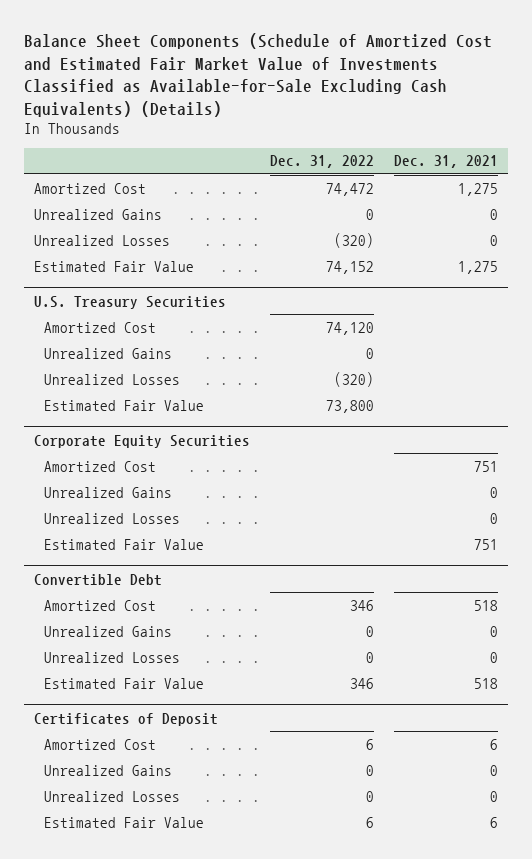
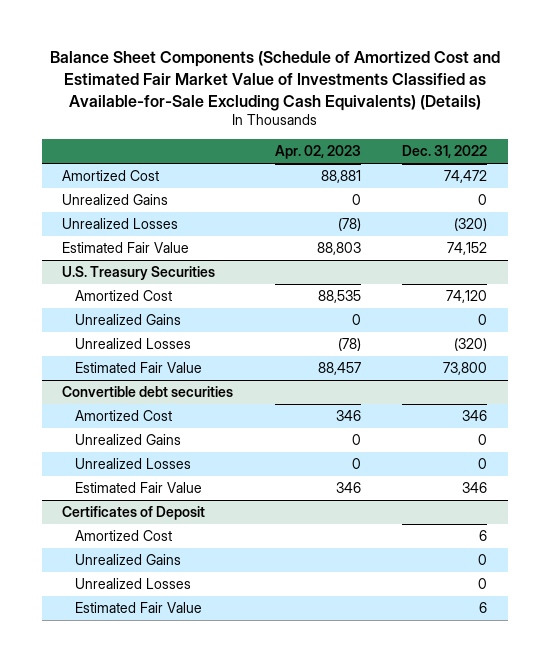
[394,155,499,169] Dec. 31, 2021 -> none
none -> [274,145,361,160] Apr. 02, 2023
[33,434,250,448] Corporate Equity Securities -> none
[44,460,157,472] Amortized Cost -> none
[44,486,173,498] Unrealized Gains -> none
[44,512,181,524] Unrealized Losses -> none
[44,538,205,550] Estimated Fair Value -> none
[33,573,162,586] Convertible Debt -> [62,386,234,398] Convertible debt securities

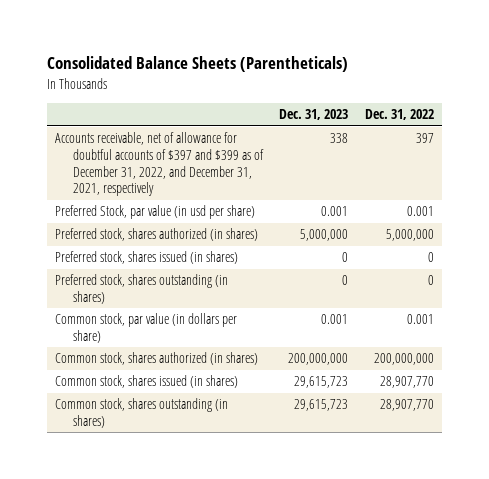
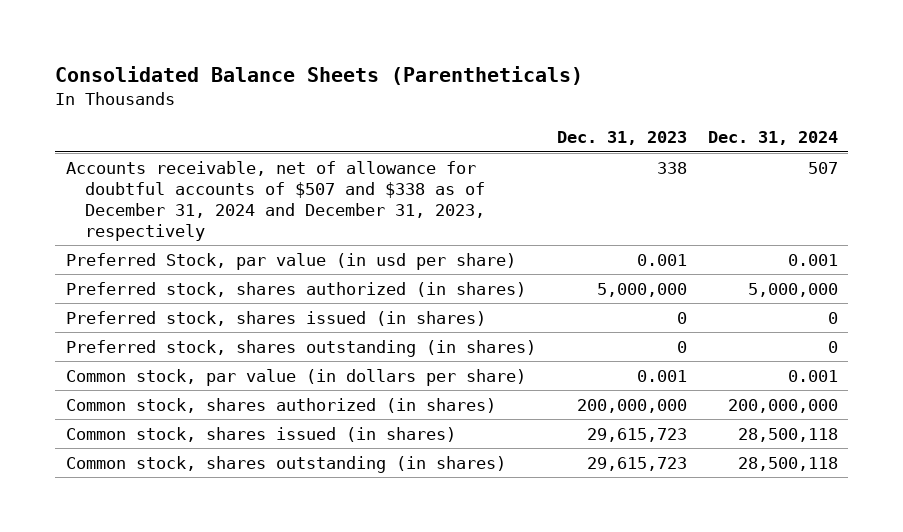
[364,109,434,121] Dec. 31, 2022 -> none
none -> [707,131,838,146] Dec. 31, 2024
[55,132,265,197] Accounts receivable, net of allowance for doubtful accounts of $397 and $399 as of December 31, 2022, and December 31, 2021, respectively -> [65,160,486,241] Accounts receivable, net of allowance for doubtful accounts of $507 and $338 as of December 31, 2024 and December 31, 2023, respectively

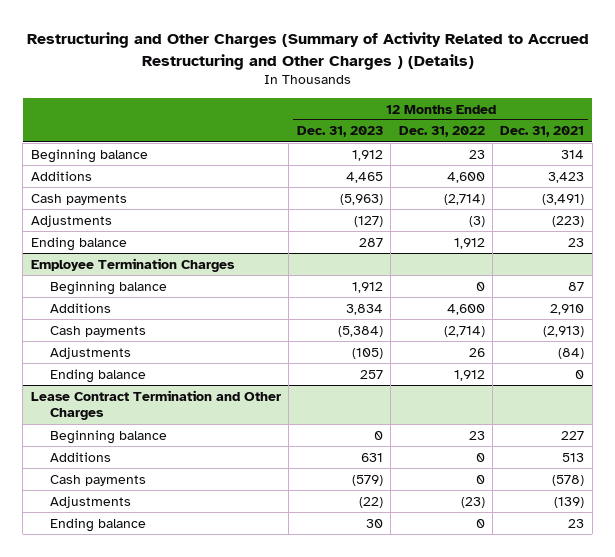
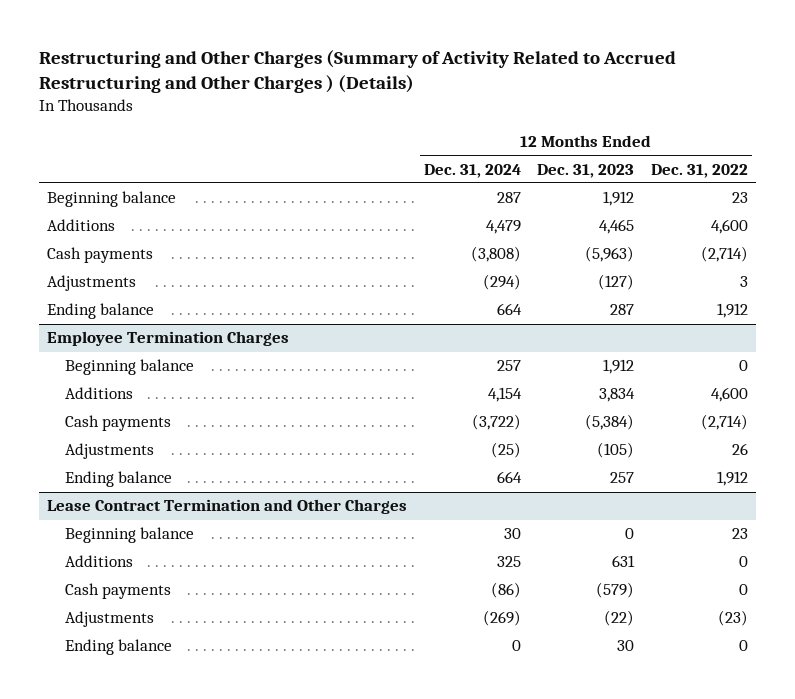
[500,126,585,138] Dec. 31, 2021 -> none
none -> [423,163,521,178] Dec. 31, 2024
[468,215,485,227] (3) -> [740,276,749,288] 3

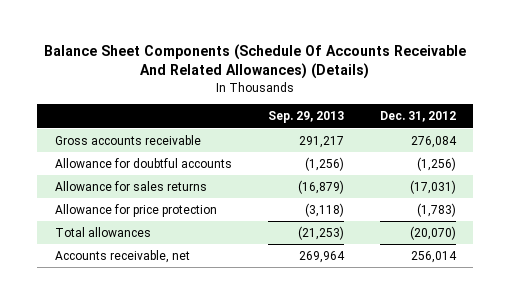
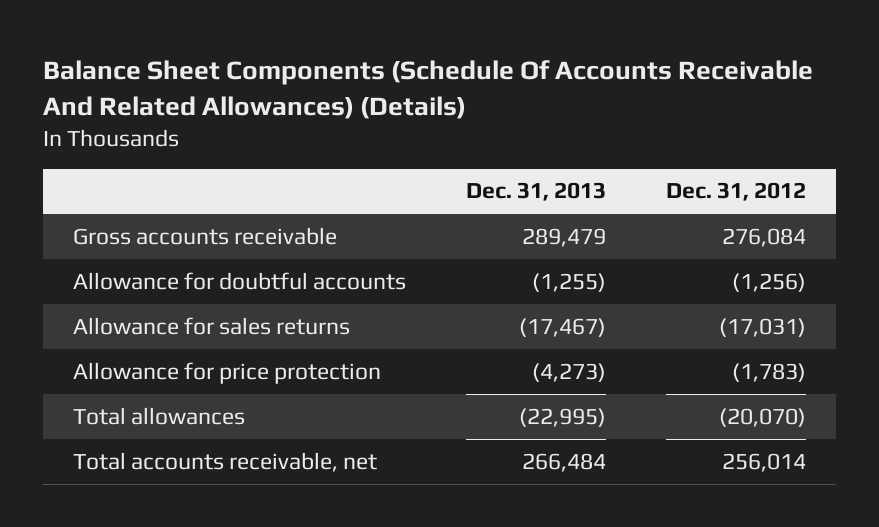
[267,111,344,124] Sep. 29, 2013 -> none
none -> [466,182,607,202] Dec. 31, 2013
[55,250,191,264] Accounts receivable, net -> [73,451,378,472] Total accounts receivable, net

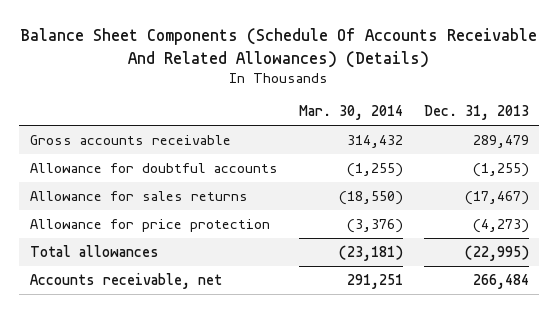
[665,182,806,202] Dec. 31, 2012 -> none
none -> [298,105,403,121] Mar. 30, 2014
[73,451,378,472] Total accounts receivable, net -> [29,272,222,289] Accounts receivable, net

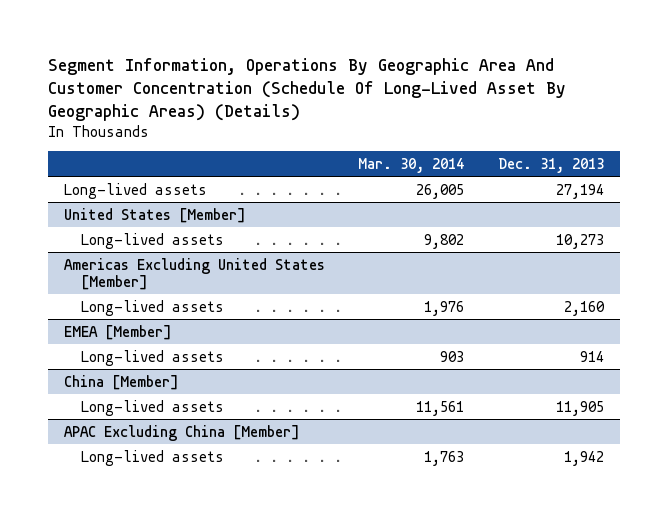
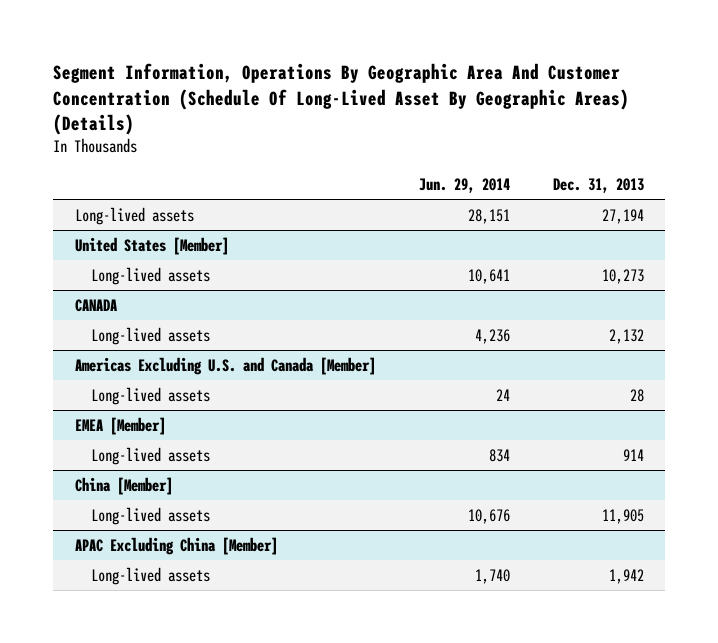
[358,158,465,174] Mar. 30, 2014 -> none
none -> [418,177,510,193] Jun. 29, 2014
[64,257,326,291] Americas Excluding United States [Member] -> none
none -> [74,298,117,312] CANADA
[563,300,605,316] 2,160 -> [608,328,644,344] 2,132
none -> [74,356,376,375] Americas Excluding U.S. and Canada [Member]
none -> [90,386,210,405] Long-lived assets

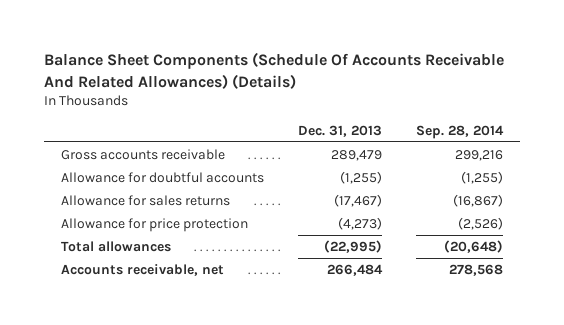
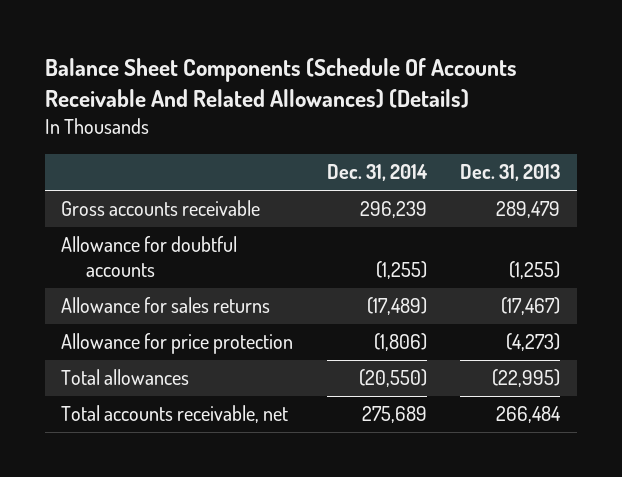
[416,124,505,139] Sep. 28, 2014 -> none
none -> [326,164,428,182] Dec. 31, 2014
[60,263,224,276] Accounts receivable, net -> [61,405,289,424] Total accounts receivable, net

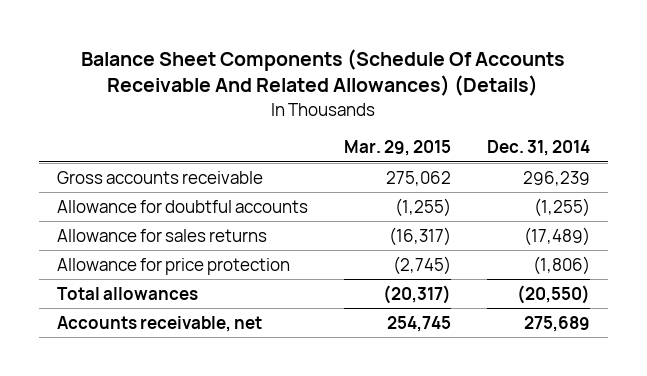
[460,164,561,182] Dec. 31, 2013 -> none
none -> [343,140,451,157] Mar. 29, 2015
[61,405,289,424] Total accounts receivable, net -> [56,315,262,332] Accounts receivable, net

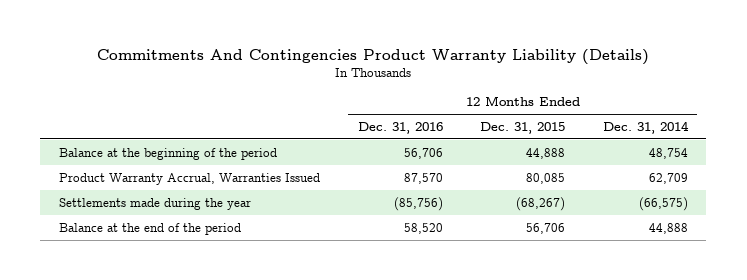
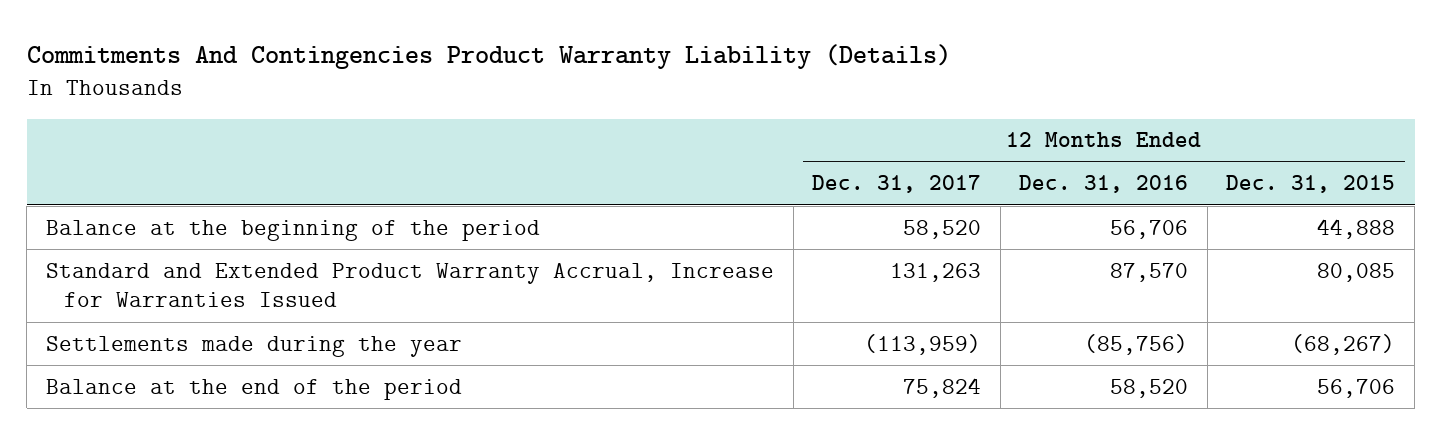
[602,120,689,134] Dec. 31, 2014 -> none
none -> [812,175,982,194] Dec. 31, 2017
[59,172,321,185] Product Warranty Accrual, Warranties Issued -> [45,262,774,308] Standard and Extended Product Warranty Accrual, Increase for Warranties Issued

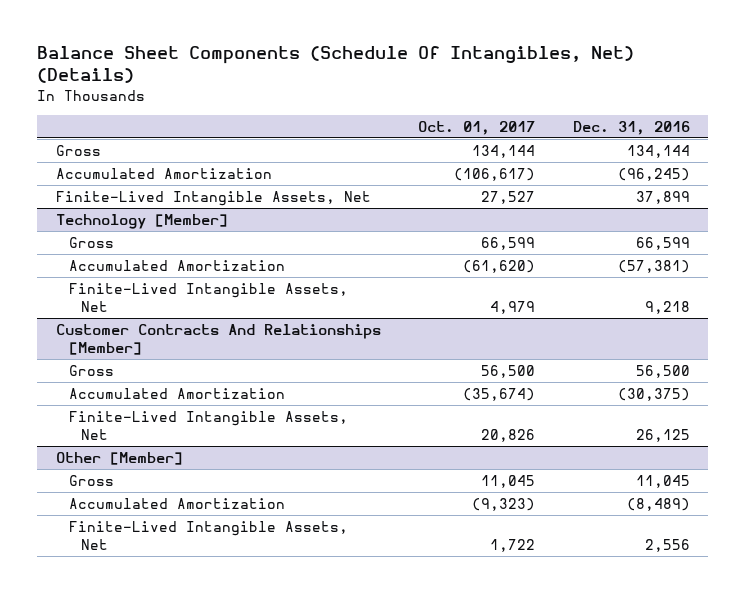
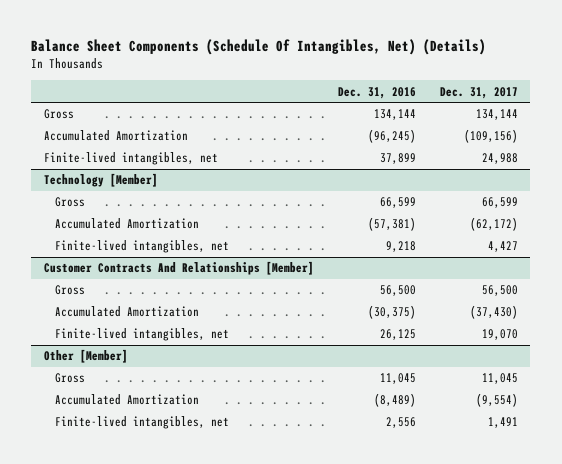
[418,120,536,135] Oct. 01, 2017 -> none
none -> [439,86,518,99] Dec. 31, 2017
[55,190,371,206] Finite-Lived Intangible Assets, Net -> [43,152,218,166] Finite-lived intangibles, net
[68,282,348,312] Finite-Lived Intangible Assets, Net -> [54,240,229,254] Finite-lived intangibles, net
[68,410,348,440] Finite-Lived Intangible Assets, Net -> [54,328,229,342] Finite-lived intangibles, net
[68,520,348,550] Finite-Lived Intangible Assets, Net -> [54,416,229,430] Finite-lived intangibles, net

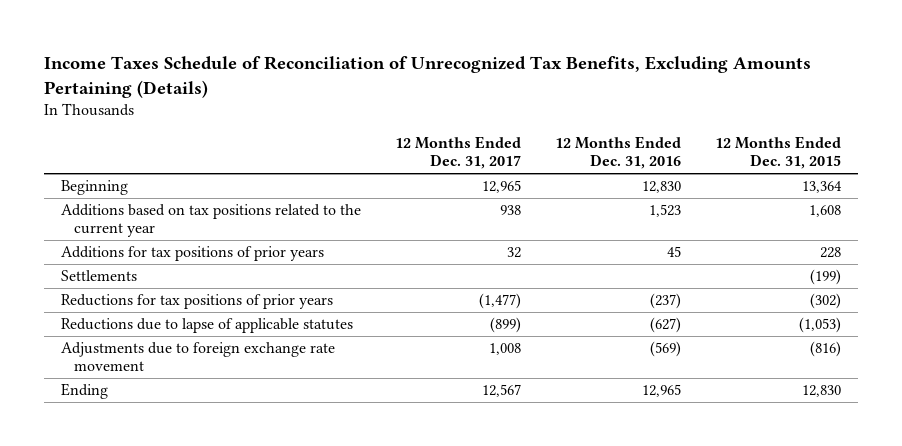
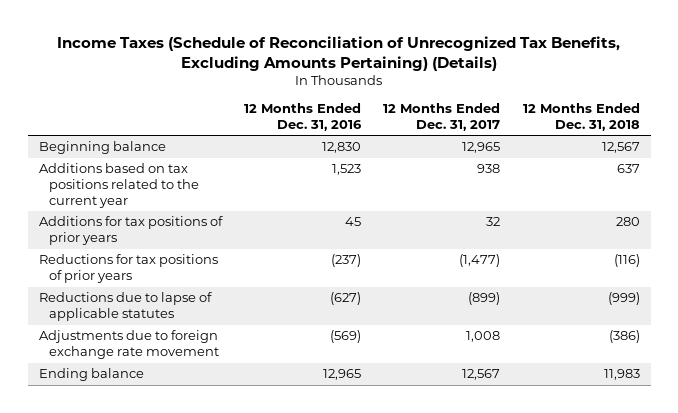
[44,55,812,98] Income Taxes Schedule of Reconciliation of Unrecognized Tax Benefits, Excluding Amounts Pertaining (Details) -> [57,35,621,71] Income Taxes (Schedule of Reconciliation of Unrecognized Tax Benefits, Excluding Amounts Pertaining) (Details)
[714,135,841,170] 12 Months Ended Dec. 31, 2015 -> none
none -> [522,103,640,131] 12 Months Ended Dec. 31, 2018
[61,179,129,195] Beginning -> [38,141,166,155] Beginning balance
[61,269,138,281] Settlements -> none
[61,382,109,399] Ending -> [38,368,144,382] Ending balance

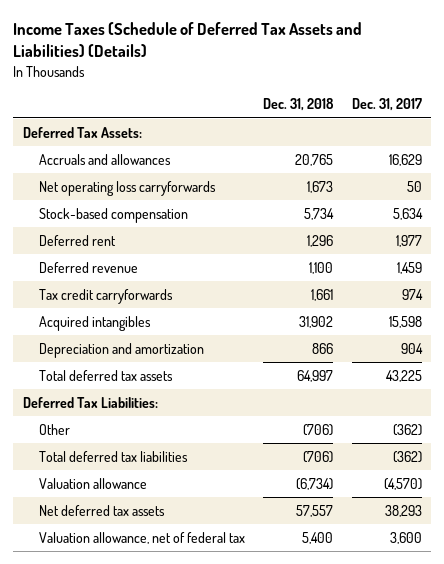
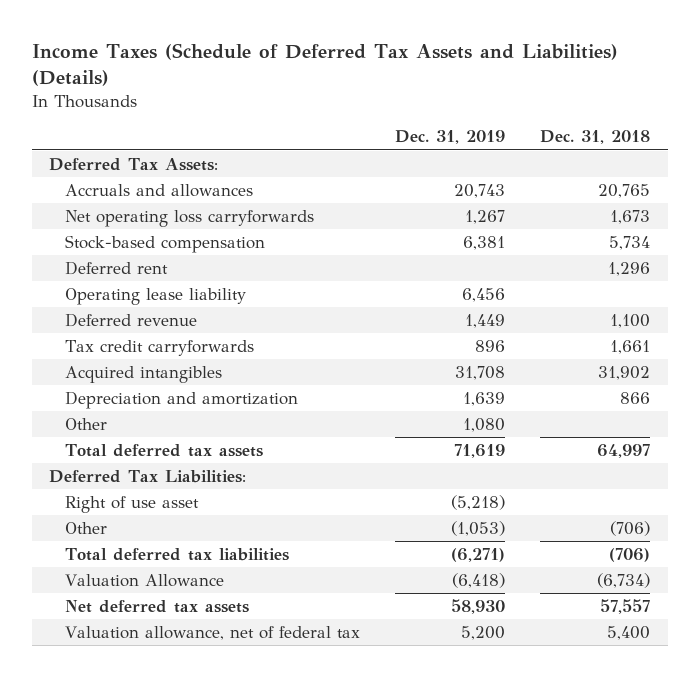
[351,98,422,112] Dec. 31, 2017 -> none
none -> [395,130,506,145] Dec. 31, 2019
none -> [64,287,246,305] Operating lease liability
none -> [64,417,107,430] Other
none -> [64,495,199,513] Right of use asset
[39,477,148,489] Valuation allowance -> [64,573,224,587] Valuation Allowance

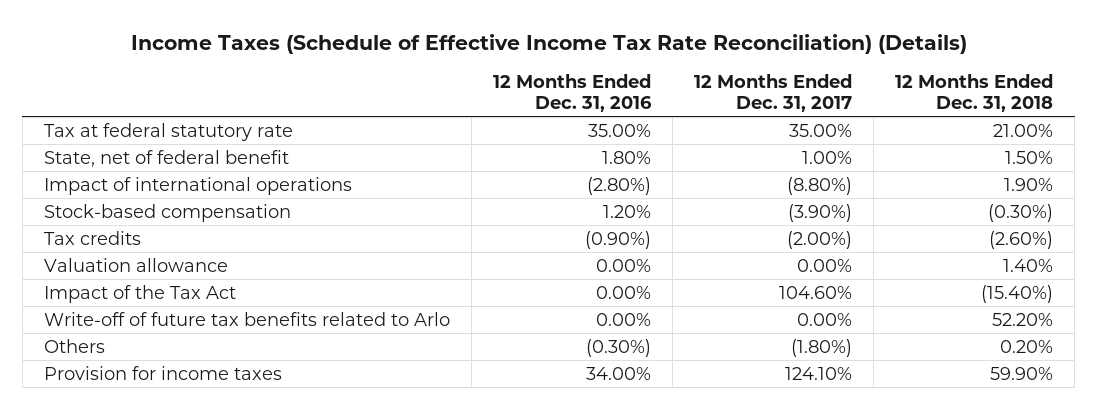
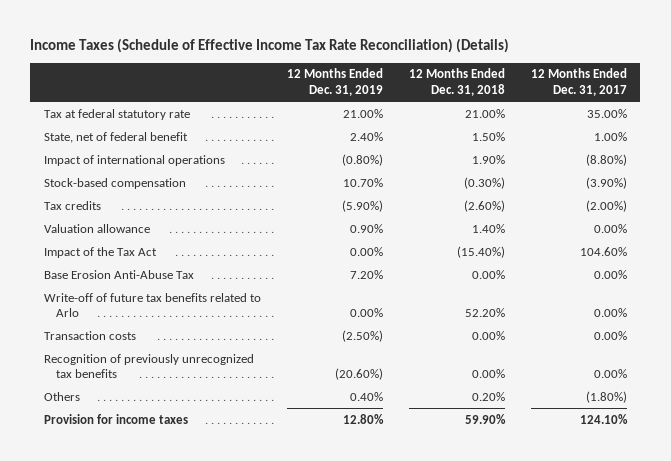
[492,73,652,113] 12 Months Ended Dec. 31, 2016 -> none
none -> [286,68,383,96] 12 Months Ended Dec. 31, 2019
none -> [43,269,194,279] Base Erosion Anti-Abuse Tax
none -> [43,330,136,340] Transaction costs
none -> [43,353,254,378] Recognition of previously unrecognized tax benefits

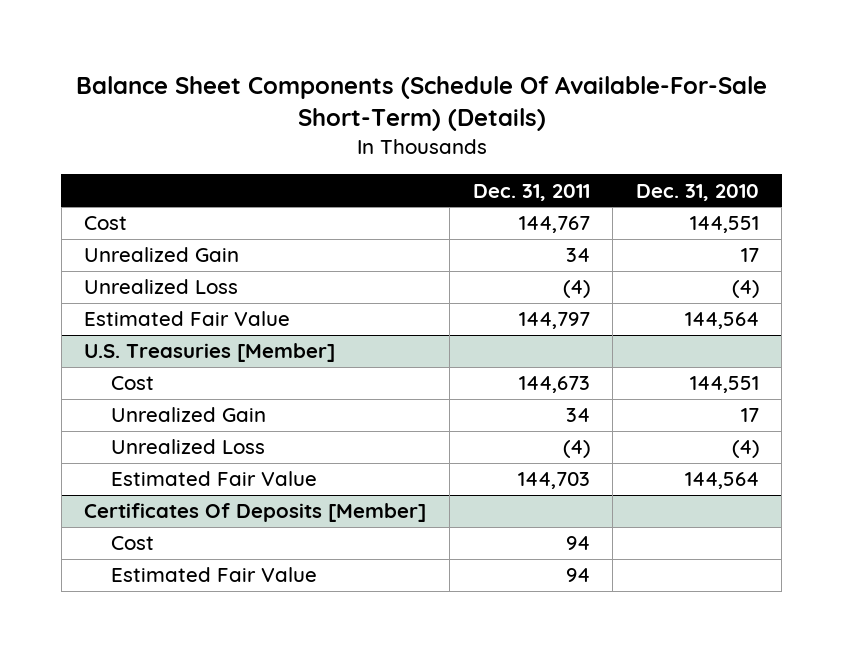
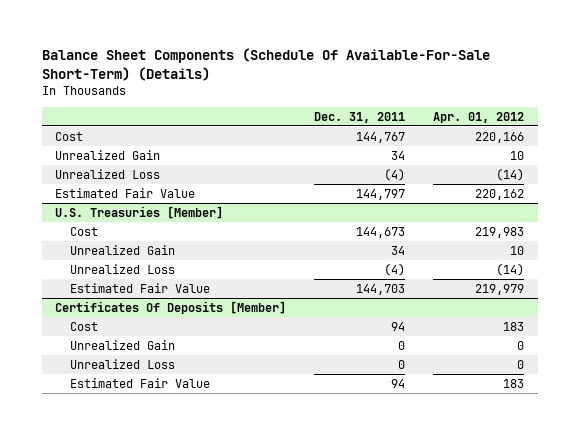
[635,183,759,201] Dec. 31, 2010 -> none
none -> [432,111,524,123] Apr. 01, 2012
none -> [70,339,176,350] Unrealized Gain
none -> [70,358,176,369] Unrealized Loss

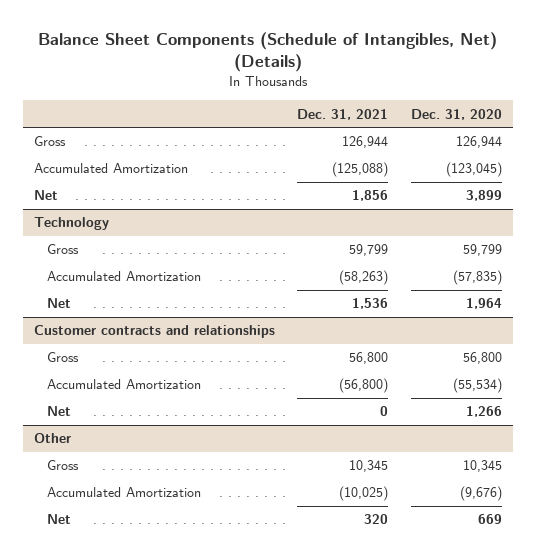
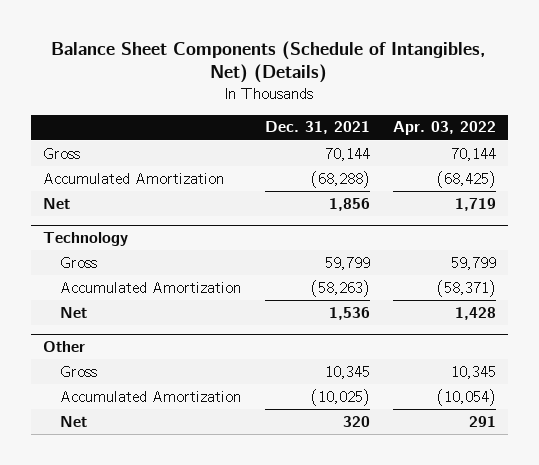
[410,108,502,120] Dec. 31, 2020 -> none
none -> [393,121,497,136] Apr. 03, 2022
[342,136,389,149] 126,944 -> [324,147,370,161] 70,144
[332,162,389,178] (125,088) -> [310,170,370,188] (68,288)
[34,325,276,339] Customer contracts and relationships -> none
[46,352,79,363] Gross -> none
[46,379,201,390] Accumulated Amortization -> none
[46,406,71,417] Net -> none

